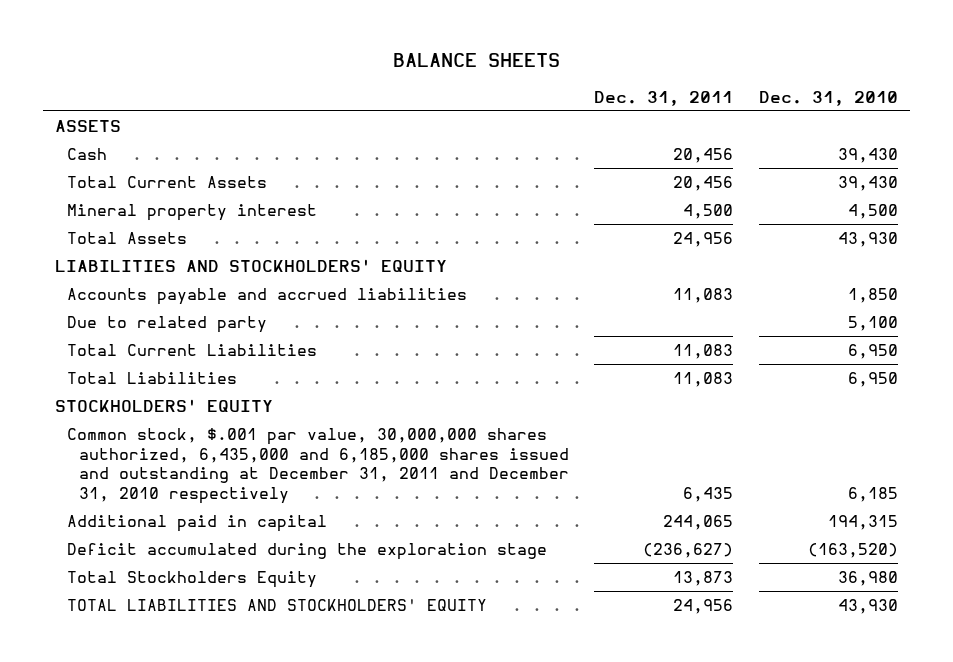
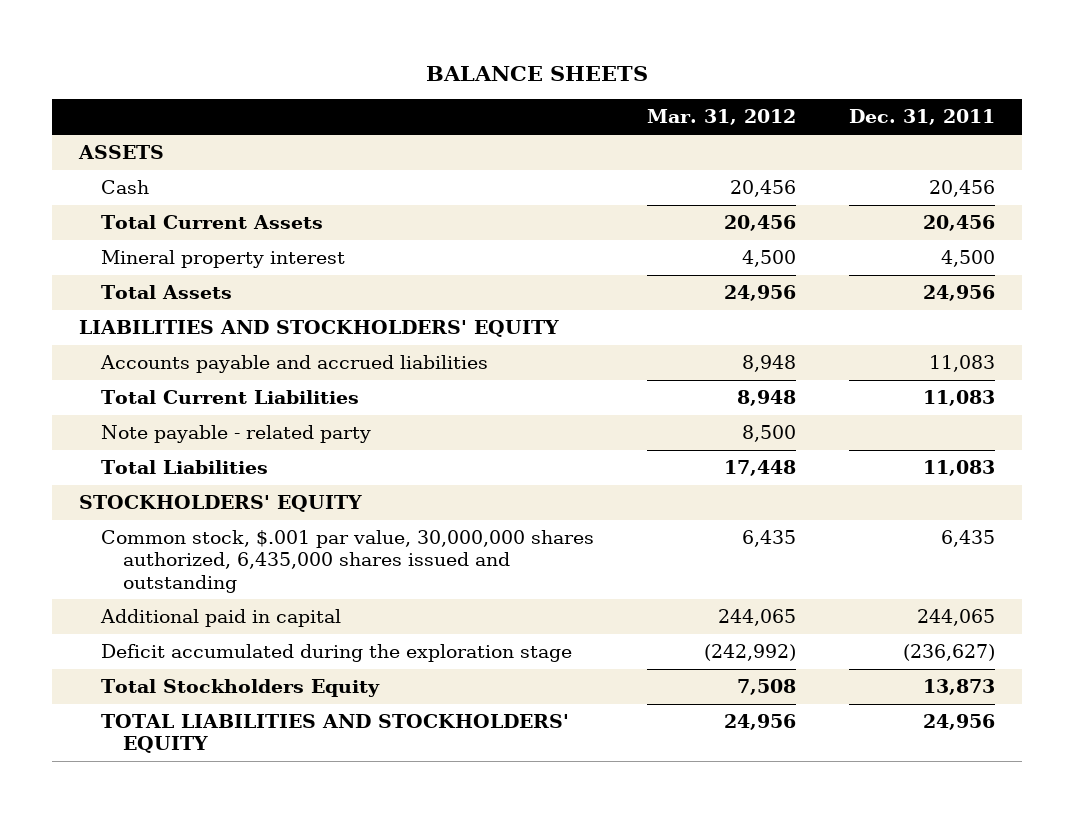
[758,90,898,106] Dec. 31, 2010 -> none
none -> [647,109,797,126] Mar. 31, 2012
[67,315,268,333] Due to related party -> none
none -> [100,425,371,444] Note payable - related party
[67,427,570,505] Common stock, $.001 par value, 30,000,000 shares authorized, 6,435,000 and 6,185,000 shares issued and outstanding at December 31, 2011 and December 31, 2010 respectively -> [100,530,594,593] Common stock, $.001 par value, 30,000,000 shares authorized, 6,435,000 shares issued and outstanding

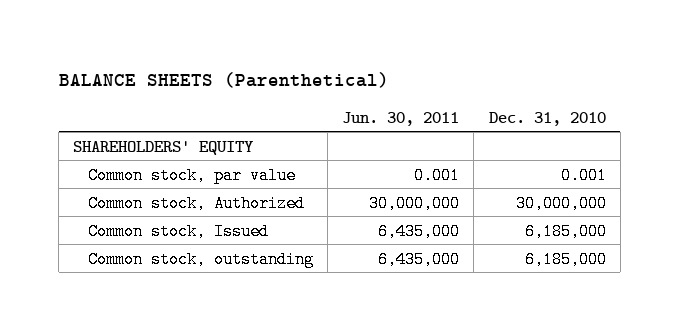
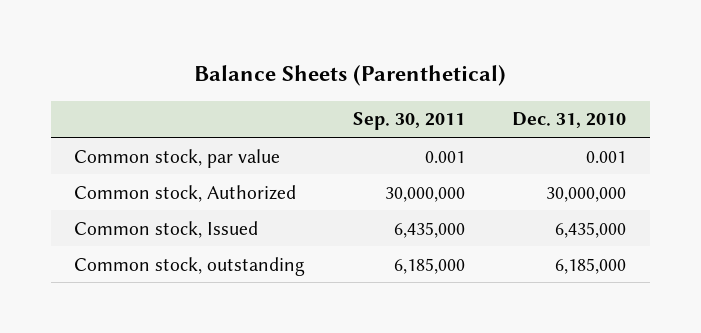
[58,71,389,88] BALANCE SHEETS (Parenthetical) -> [194,65,507,87] Balance Sheets (Parenthetical)
[342,111,460,126] Jun. 30, 2011 -> none
none -> [352,112,465,131] Sep. 30, 2011
[73,140,255,155] SHAREHOLDERS' EQUITY -> none
[524,222,607,240] 6,185,000 -> [555,221,627,238] 6,435,000

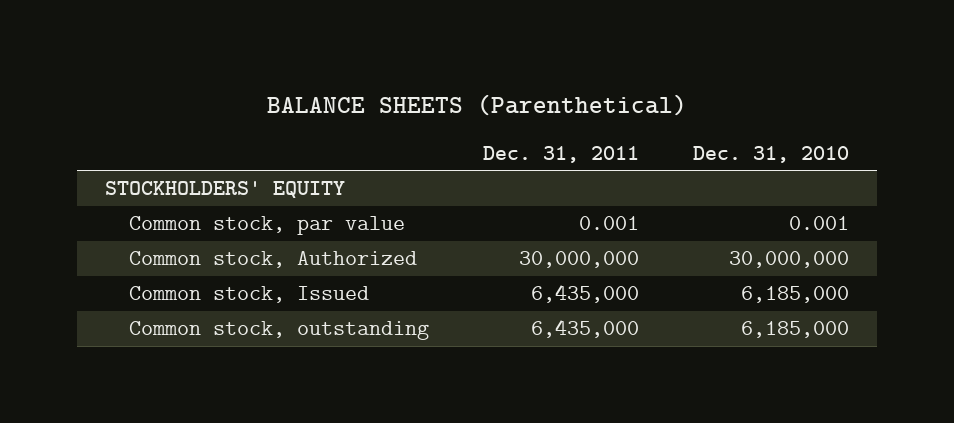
[194,65,507,87] Balance Sheets (Parenthetical) -> [267,93,688,116] BALANCE SHEETS (Parenthetical)
[352,112,465,131] Sep. 30, 2011 -> none
none -> [482,145,639,163] Dec. 31, 2011
none -> [104,181,345,199] STOCKHOLDERS' EQUITY
[555,221,627,238] 6,435,000 -> [741,286,850,304] 6,185,000

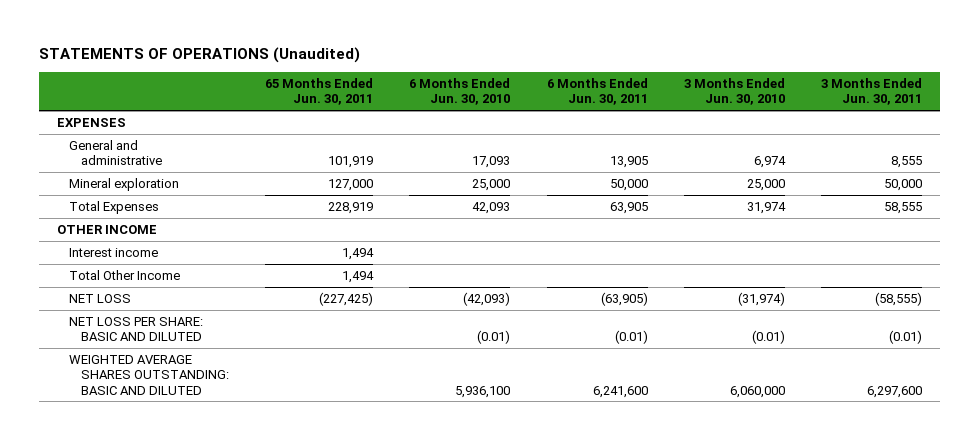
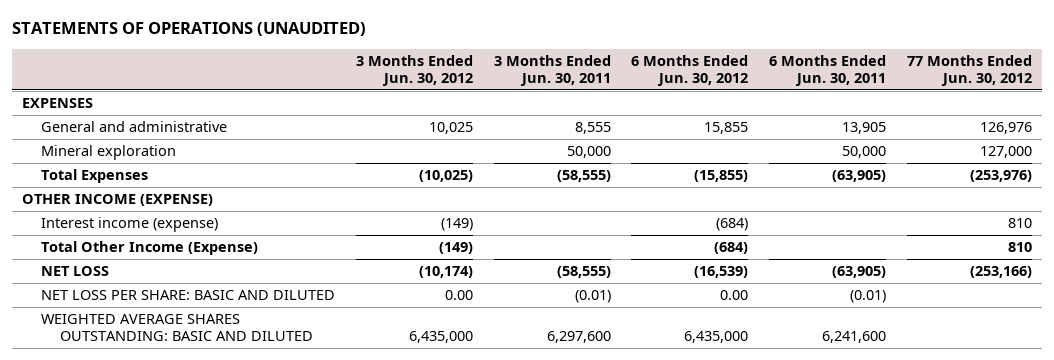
[38,46,360,63] STATEMENTS OF OPERATIONS (Unaudited) -> [11,22,366,37] STATEMENTS OF OPERATIONS (UNAUDITED)
[265,77,374,106] 65 Months Ended Jun. 30, 2011 -> none
[409,77,511,106] 6 Months Ended Jun. 30, 2010 -> none
[683,77,785,106] 3 Months Ended Jun. 30, 2010 -> none
none -> [355,54,473,87] 3 Months Ended Jun. 30, 2012
none -> [631,54,749,87] 6 Months Ended Jun. 30, 2012
none -> [907,54,1033,87] 77 Months Ended Jun. 30, 2012
[609,202,648,215] 63,905 -> [832,169,887,182] (63,905)
[884,202,923,215] 58,555 -> [556,169,611,182] (58,555)
[57,225,158,235] OTHER INCOME -> [22,193,214,206] OTHER INCOME (EXPENSE)
[68,248,158,258] Interest income -> [41,216,219,232] Interest income (expense)
[68,270,180,281] Total Other Income -> [41,240,259,255] Total Other Income (Expense)

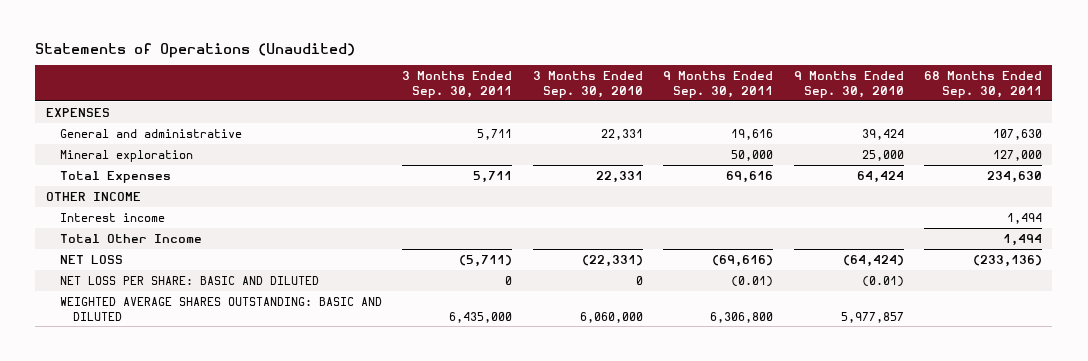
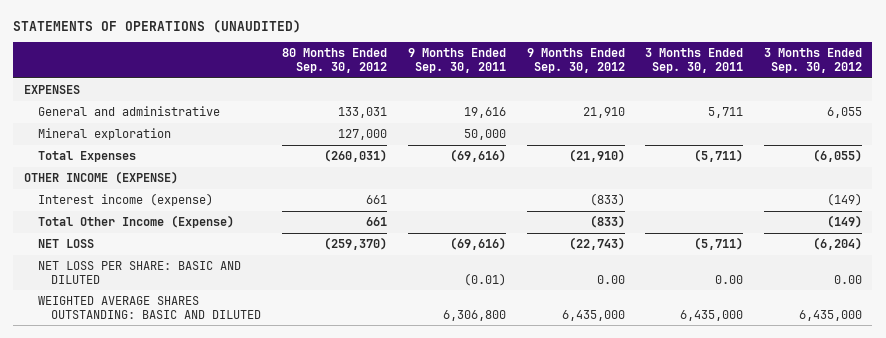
[35,42,356,58] Statements of Operations (Unaudited) -> [13,19,302,33] STATEMENTS OF OPERATIONS (UNAUDITED)
[532,71,643,98] 3 Months Ended Sep. 30, 2010 -> none
[793,71,904,98] 9 Months Ended Sep. 30, 2010 -> none
[924,71,1043,98] 68 Months Ended Sep. 30, 2011 -> none
none -> [282,48,388,73] 80 Months Ended Sep. 30, 2012
none -> [526,48,625,73] 9 Months Ended Sep. 30, 2012
none -> [763,48,862,73] 3 Months Ended Sep. 30, 2012
[473,170,513,183] 5,711 -> [694,149,744,163] (5,711)
[726,170,774,183] 69,616 -> [449,149,506,163] (69,616)
[45,191,141,201] OTHER INCOME -> [23,171,178,185] OTHER INCOME (EXPENSE)
[59,212,165,222] Interest income -> [37,193,213,207] Interest income (expense)
[59,233,202,243] Total Other Income -> [37,215,234,229] Total Other Income (Expense)
[505,275,513,285] 0 -> [715,274,744,284] 0.00

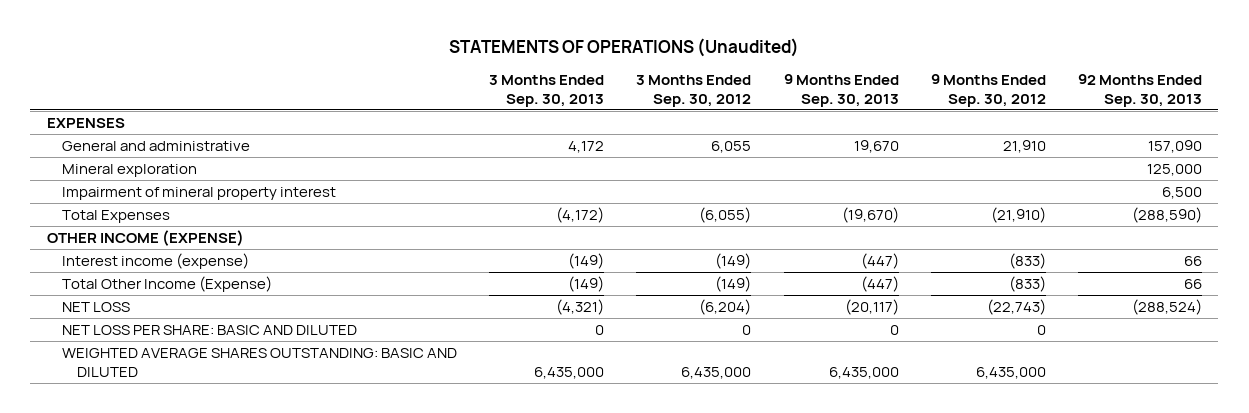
[13,19,302,33] STATEMENTS OF OPERATIONS (UNAUDITED) -> [449,38,800,58] STATEMENTS OF OPERATIONS (Unaudited)
[282,48,388,73] 80 Months Ended Sep. 30, 2012 -> none
[407,48,506,73] 9 Months Ended Sep. 30, 2011 -> none
[645,48,744,73] 3 Months Ended Sep. 30, 2011 -> none
none -> [489,74,605,107] 3 Months Ended Sep. 30, 2013
none -> [783,73,899,107] 9 Months Ended Sep. 30, 2013
none -> [1078,73,1203,107] 92 Months Ended Sep. 30, 2013
none -> [62,186,337,200] Impairment of mineral property interest
[596,274,625,284] 0.00 -> [1036,324,1046,335] 0
[833,274,862,284] 0.00 -> [742,324,752,335] 0

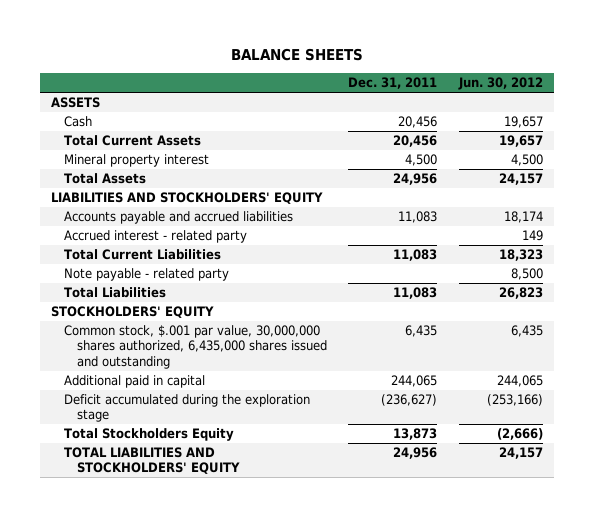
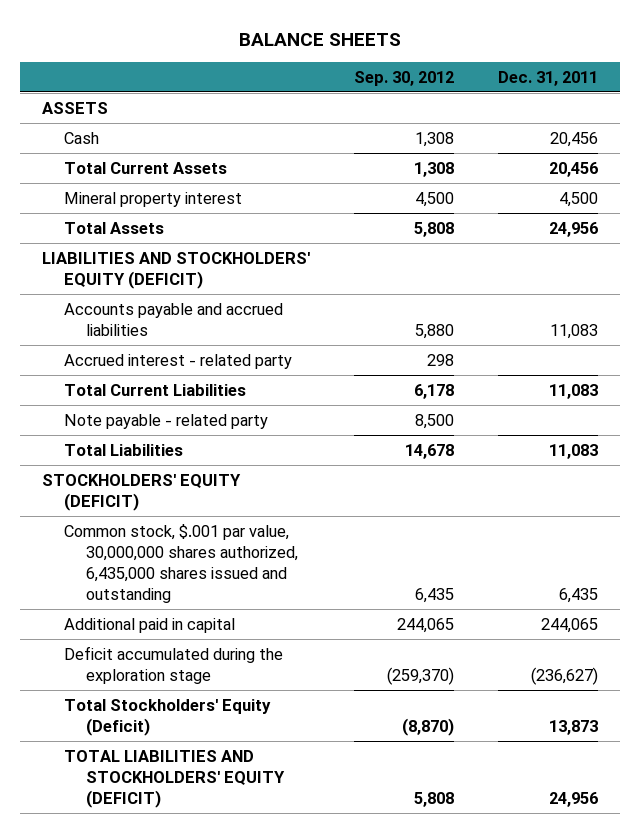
[457,77,543,91] Jun. 30, 2012 -> none
none -> [354,70,455,86] Sep. 30, 2012
[50,192,323,205] LIABILITIES AND STOCKHOLDERS' EQUITY -> [42,251,311,289] LIABILITIES AND STOCKHOLDERS' EQUITY (DEFICIT)
[50,306,214,319] STOCKHOLDERS' EQUITY -> [42,473,242,511] STOCKHOLDERS' EQUITY (DEFICIT)
[63,428,234,442] Total Stockholders Equity -> [63,698,271,736] Total Stockholders' Equity (Deficit)
[63,447,240,475] TOTAL LIABILITIES AND STOCKHOLDERS' EQUITY -> [63,749,285,808] TOTAL LIABILITIES AND STOCKHOLDERS' EQUITY (DEFICIT)

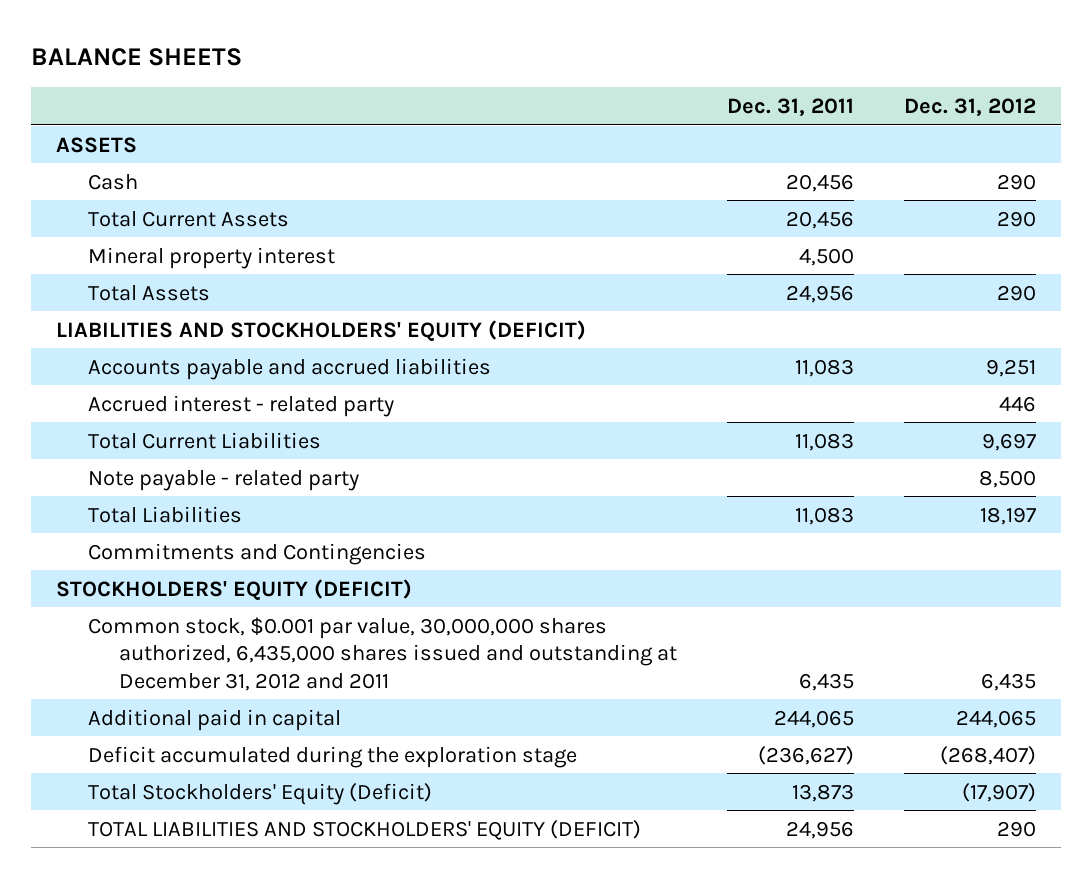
[354,70,455,86] Sep. 30, 2012 -> none
none -> [903,98,1036,117] Dec. 31, 2012
none -> [87,542,426,565] Commitments and Contingencies
[63,523,298,603] Common stock, $.001 par value, 30,000,000 shares authorized, 6,435,000 shares issued and outstanding -> [87,616,678,691] Common stock, $0.001 par value, 30,000,000 shares authorized, 6,435,000 shares issued and outstanding at December 31, 2012 and 2011

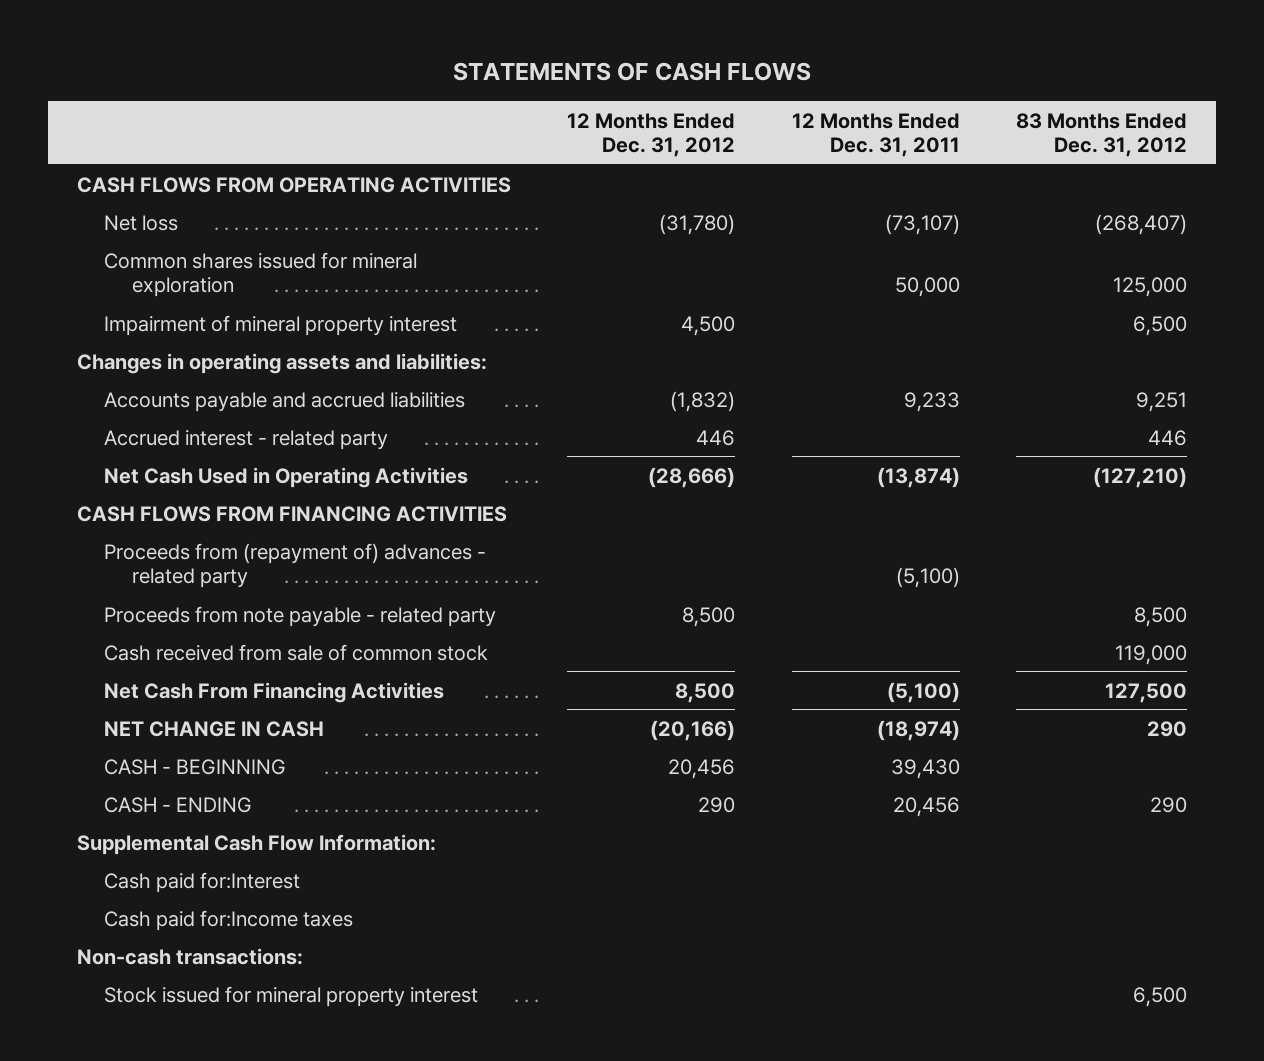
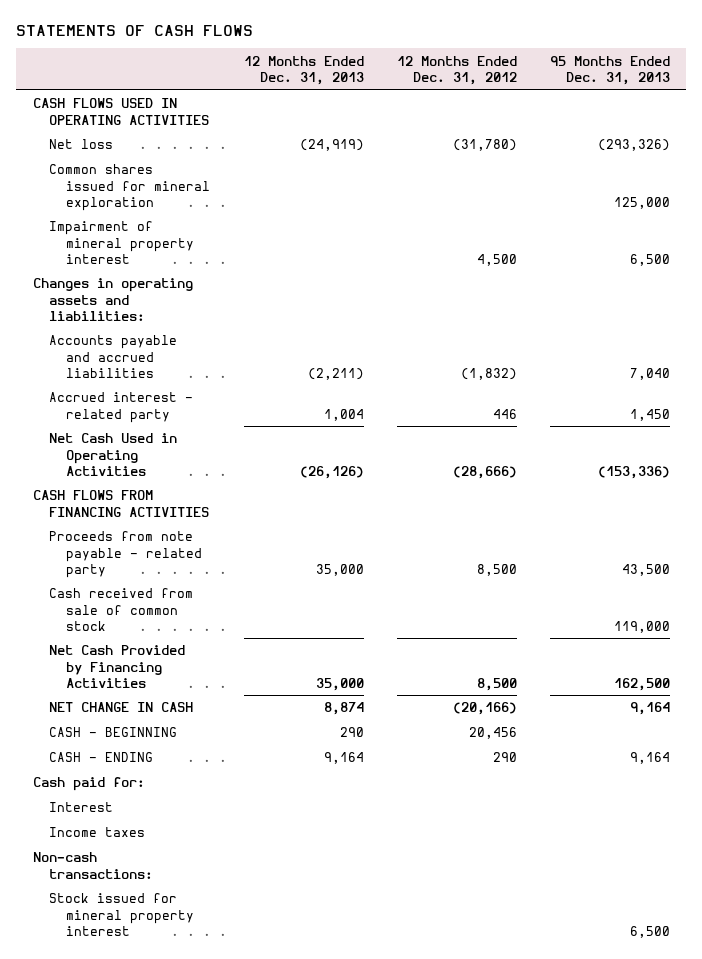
[791,112,960,157] 12 Months Ended Dec. 31, 2011 -> none
[1016,112,1188,157] 83 Months Ended Dec. 31, 2012 -> none
none -> [243,55,364,85] 12 Months Ended Dec. 31, 2013
none -> [549,55,670,85] 95 Months Ended Dec. 31, 2013
[76,176,511,193] CASH FLOWS FROM OPERATING ACTIVITIES -> [32,98,210,125] CASH FLOWS USED IN OPERATING ACTIVITIES
[104,542,487,588] Proceeds from (repayment of) advances - related party -> none
[104,681,445,703] Net Cash From Financing Activities -> [49,645,186,688] Net Cash Provided by Financing Activities
[76,833,436,855] Supplemental Cash Flow Information: -> none
none -> [32,777,145,792] Cash paid for:
[104,871,301,893] Cash paid for:Interest -> [49,802,114,813] Interest
[104,909,354,931] Cash paid for:Income taxes -> [49,827,146,838] Income taxes

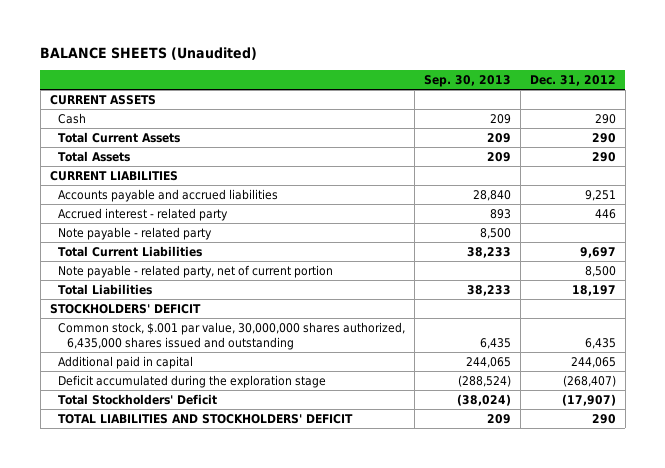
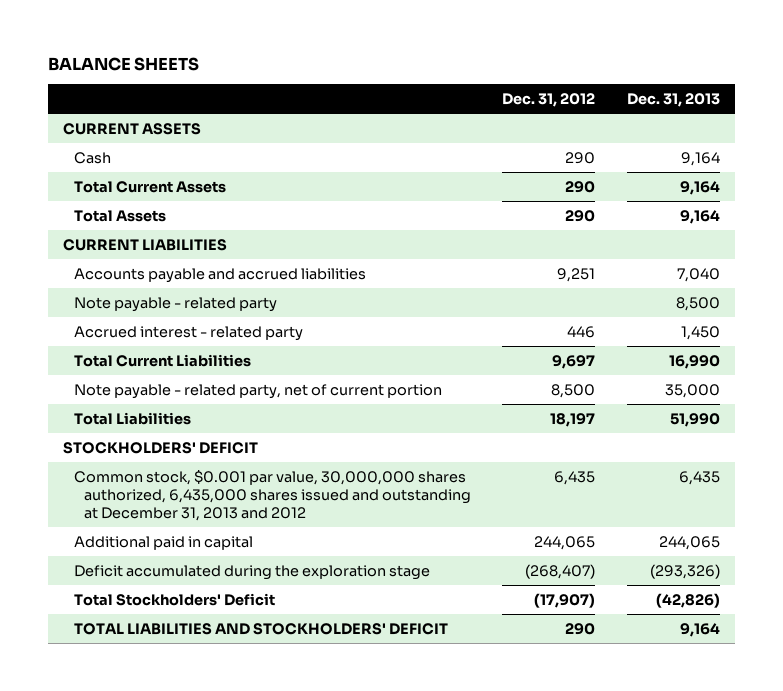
[40,47,258,61] BALANCE SHEETS (Unaudited) -> [47,57,199,72] BALANCE SHEETS
[424,74,512,87] Sep. 30, 2013 -> none
none -> [626,93,720,108] Dec. 31, 2013
[58,207,229,221] Accrued interest - related party -> [73,325,303,341] Accrued interest - related party
[58,321,406,350] Common stock, $.001 par value, 30,000,000 shares authorized, 6,435,000 shares issued and outstanding -> [73,469,472,521] Common stock, $0.001 par value, 30,000,000 shares authorized, 6,435,000 shares issued and outstanding at December 31, 2013 and 2012

